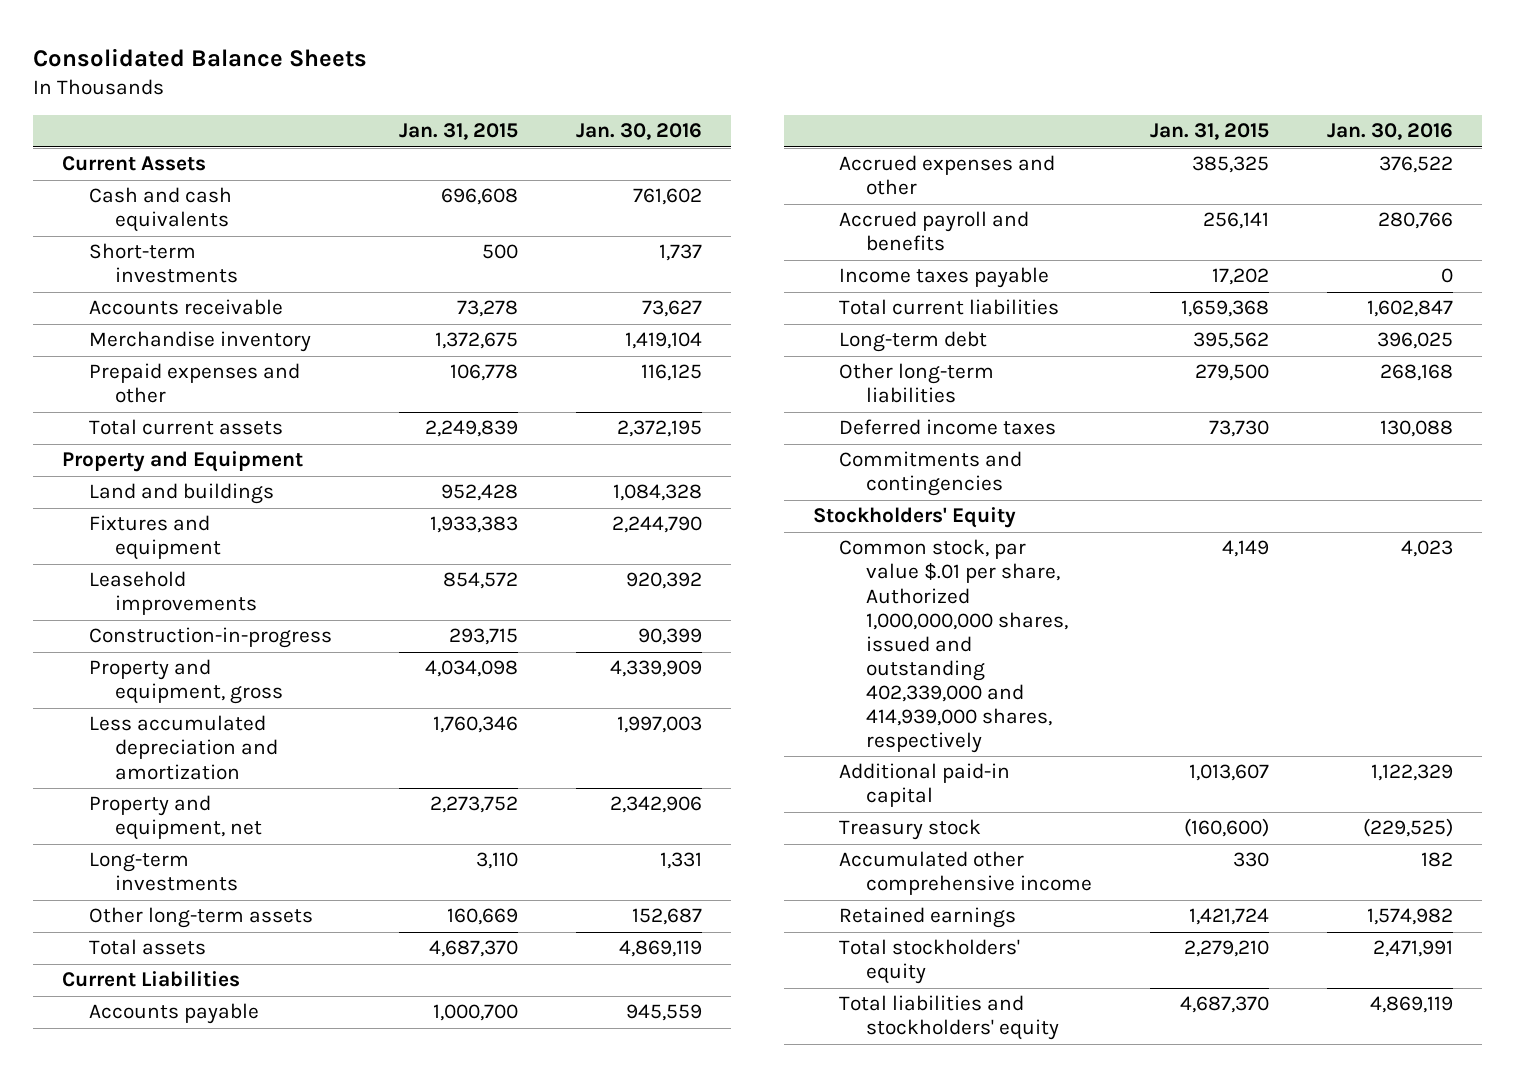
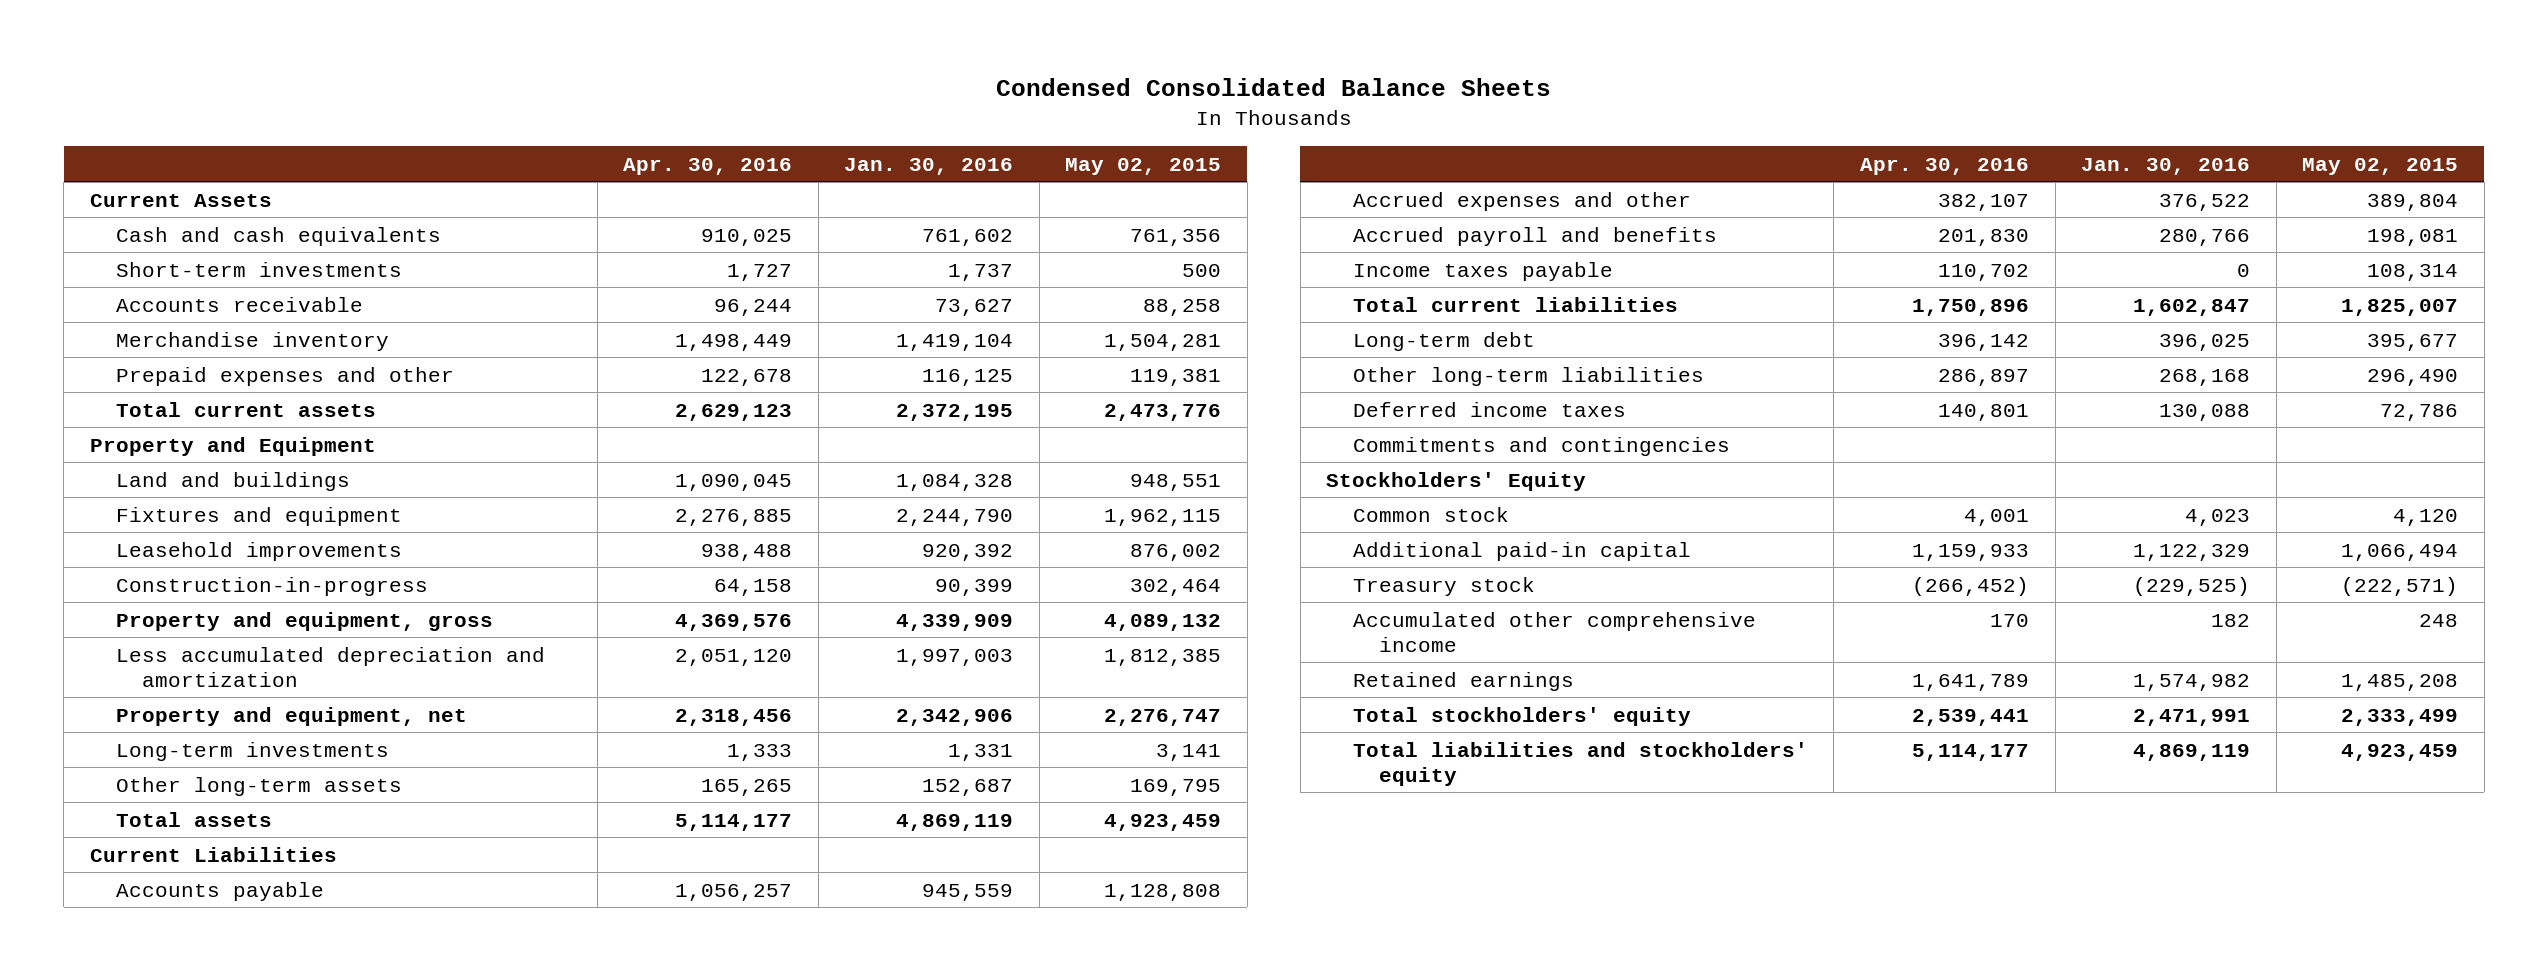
[33,47,368,67] Consolidated Balance Sheets -> [995,78,1551,97] Condensed Consolidated Balance Sheets
[399,123,519,141] Jan. 31, 2015 -> none
none -> [623,157,793,175] Apr. 30, 2016
none -> [1065,157,1222,175] May 02, 2015
[839,539,1068,754] Common stock, par value $.01 per share, Authorized 1,000,000,000 shares, issued and outstanding 402,339,000 and 414,939,000 shares, respectively -> [1352,506,1509,522] Common stock

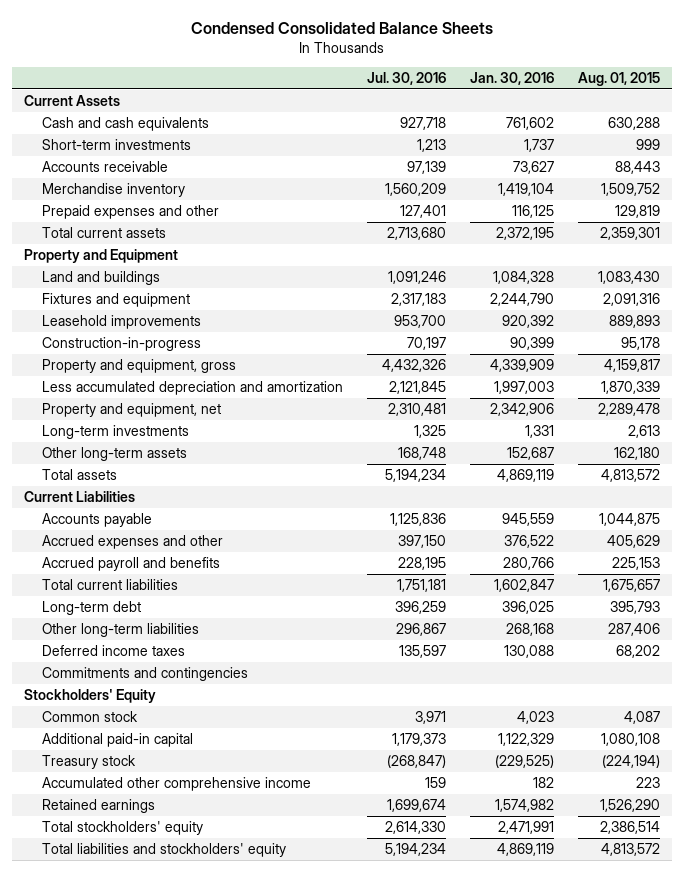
[623,157,793,175] Apr. 30, 2016 -> none
[1065,157,1222,175] May 02, 2015 -> none
none -> [367,71,447,85] Jul. 30, 2016
none -> [578,71,661,86] Aug. 01, 2015
[1352,261,1613,281] Income taxes payable -> none

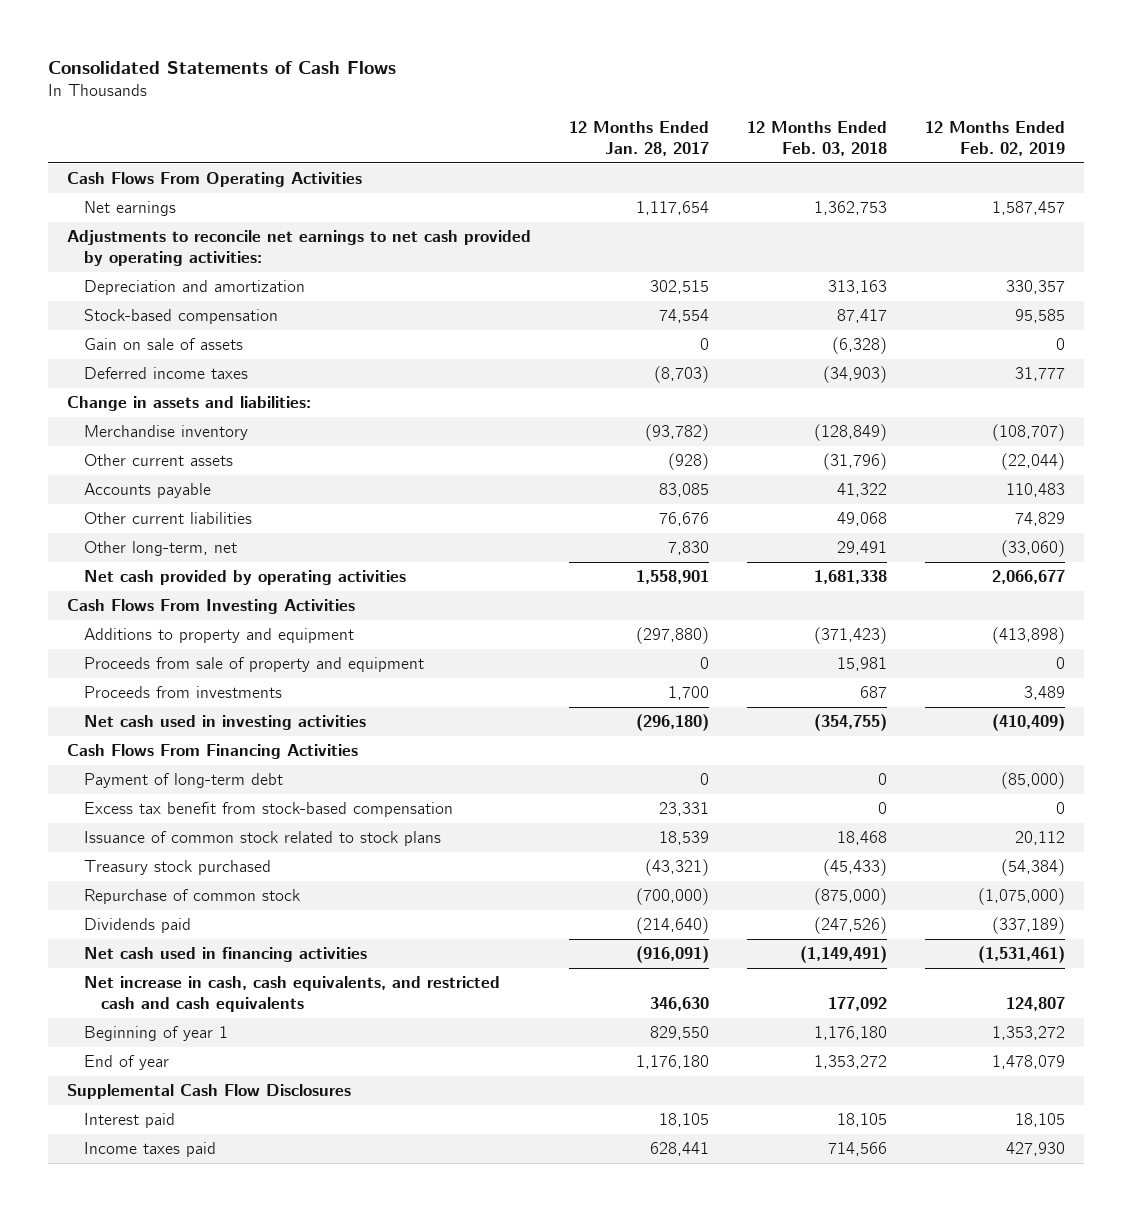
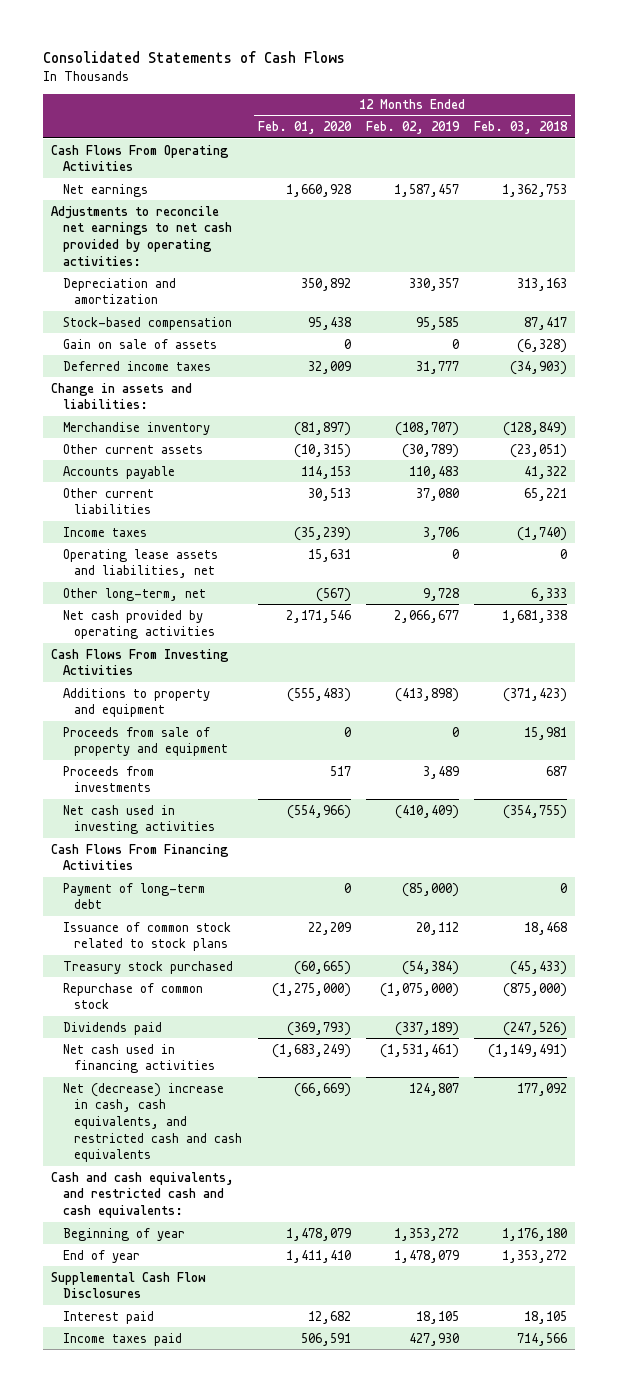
[569,120,710,157] 12 Months Ended Jan. 28, 2017 -> none
none -> [257,121,352,135] Feb. 01, 2020
[822,453,887,471] (31,796) -> [510,443,568,458] (23,051)
[1000,453,1065,471] (22,044) -> [401,443,459,458] (30,789)
[836,512,887,527] 49,068 -> [524,487,568,501] 65,221
[1014,512,1065,527] 74,829 -> [415,487,459,501] 37,080
none -> [62,526,147,537] Income taxes
none -> [62,548,218,579] Operating lease assets and liabilities, net
[836,541,887,556] 29,491 -> [531,587,568,601] 6,333
[1000,540,1065,558] (33,060) -> [422,587,459,601] 9,728
[84,802,454,818] Excess tax benefit from stock-based compensation -> none
[84,976,501,1013] Net increase in cash, cash equivalents, and restricted cash and cash equivalents -> [62,1082,243,1163] Net (decrease) increase in cash, cash equivalents, and restricted cash and cash equivalents
none -> [50,1171,234,1218] Cash and cash equivalents, and restricted cash and cash equivalents:
[84,1026,229,1042] Beginning of year 1 -> [62,1227,185,1241] Beginning of year

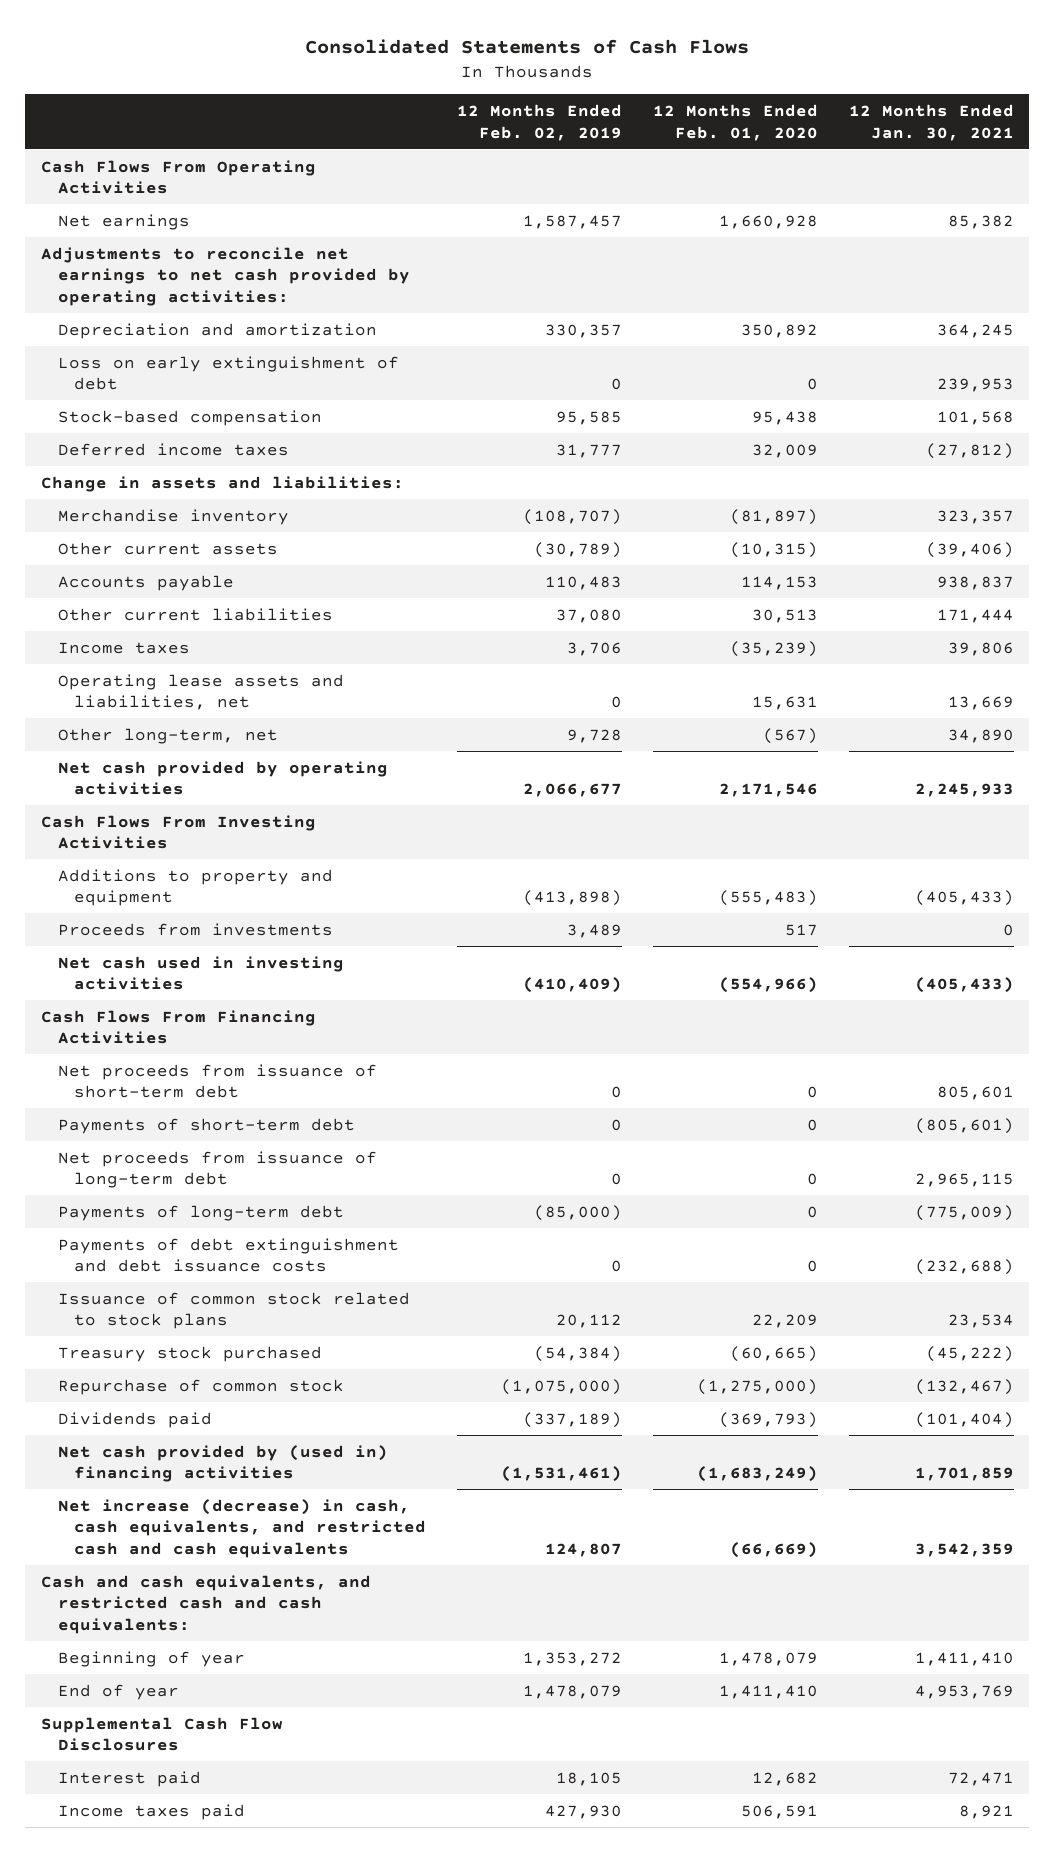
[474,121,569,135] Feb. 03, 2018 -> none
none -> [848,104,1014,141] 12 Months Ended Jan. 30, 2021
none -> [57,355,399,391] Loss on early extinguishment of debt
[62,338,217,349] Gain on sale of assets -> none
[62,726,229,757] Proceeds from sale of property and equipment -> none
none -> [57,1063,377,1099] Net proceeds from issuance of short-term debt
none -> [57,1117,355,1134] Payments of short-term debt
none -> [57,1150,377,1189] Net proceeds from issuance of long-term debt
[62,882,205,910] Payment of long-term debt -> [57,1204,344,1221] Payments of long-term debt
none -> [57,1237,399,1273] Payments of debt extinguishment and debt issuance costs
[62,1043,216,1074] Net cash used in financing activities -> [57,1444,388,1483] Net cash provided by (used in) financing activities
[62,1082,243,1163] Net (decrease) increase in cash, cash equivalents, and restricted cash and cash equivalents -> [57,1498,427,1558] Net increase (decrease) in cash, cash equivalents, and restricted cash and cash equivalents

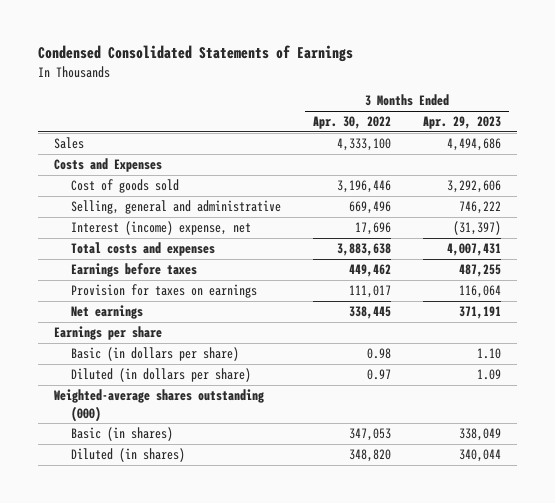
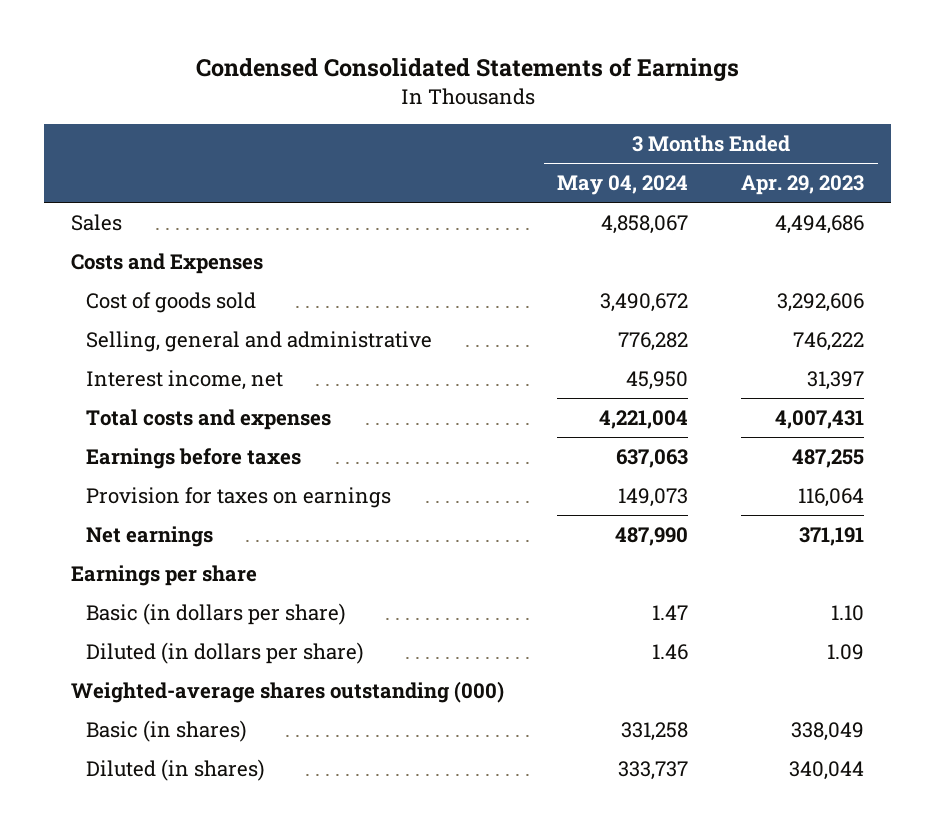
[312,116,391,130] Apr. 30, 2022 -> none
none -> [557,175,689,196] May 04, 2024
[70,221,251,236] Interest (income) expense, net -> [86,369,284,390] Interest income, net
[453,221,502,236] (31,397) -> [807,370,865,390] 31,397

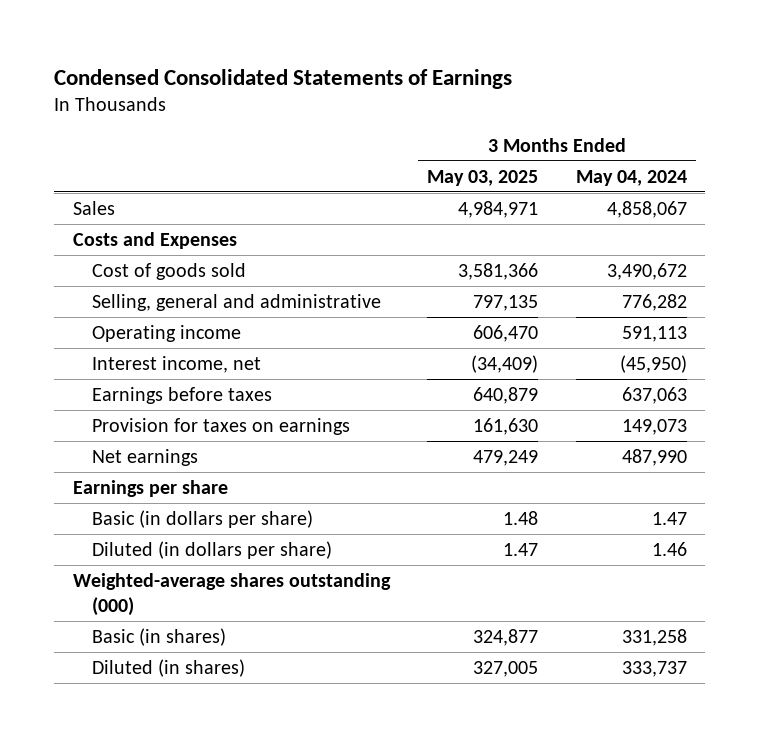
[741,175,865,196] Apr. 29, 2023 -> none
none -> [427,169,539,186] May 03, 2025
[86,408,332,430] Total costs and expenses -> none
none -> [92,324,242,342] Operating income
[626,370,689,390] 45,950 -> [619,354,687,373] (45,950)

